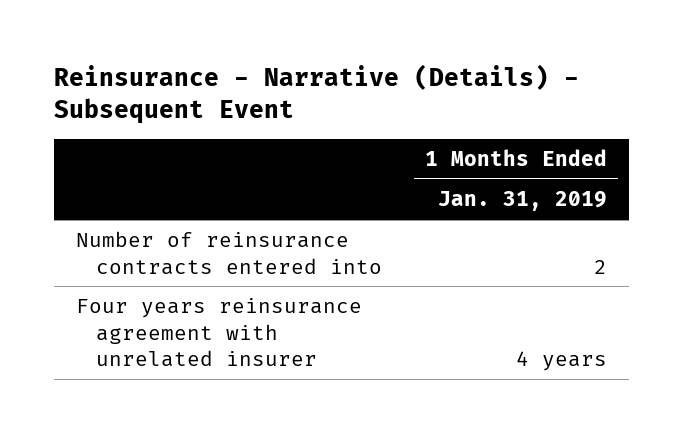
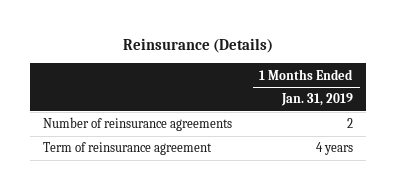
[53,64,579,125] Reinsurance - Narrative (Details) - Subsequent Event -> [123,38,274,54] Reinsurance (Details)
[75,231,382,275] Number of reinsurance contracts entered into -> [43,117,233,132] Number of reinsurance agreements
[75,298,362,367] Four years reinsurance agreement with unrelated insurer -> [43,142,213,156] Term of reinsurance agreement

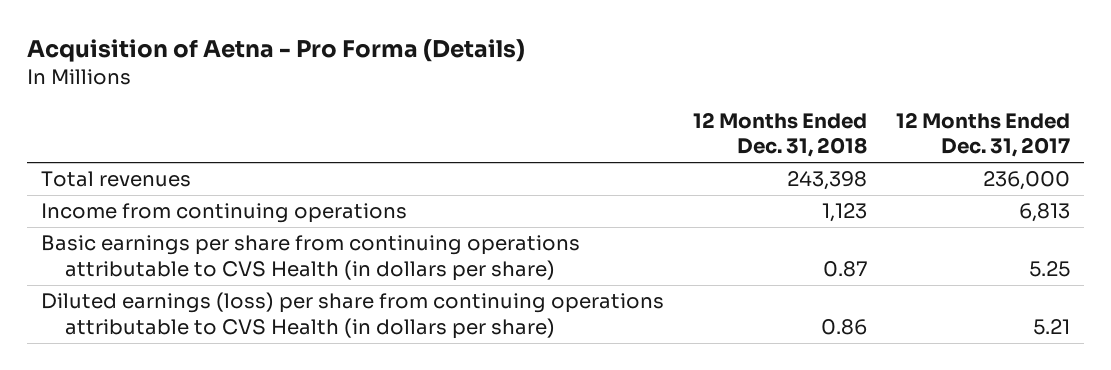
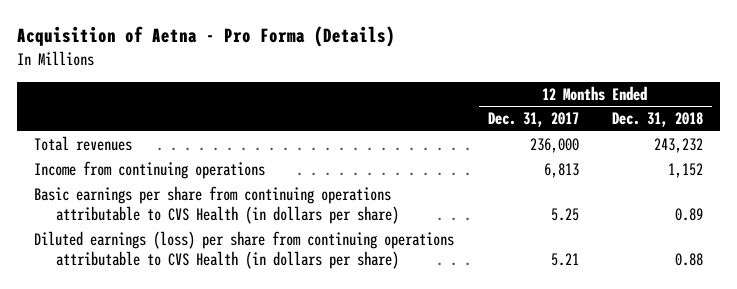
[786,171,867,191] 243,398 -> [654,138,704,154] 243,232
[821,203,867,223] 1,123 -> [668,163,704,179] 1,152
[822,261,867,278] 0.87 -> [675,208,704,222] 0.89
[820,319,867,336] 0.86 -> [675,253,704,267] 0.88

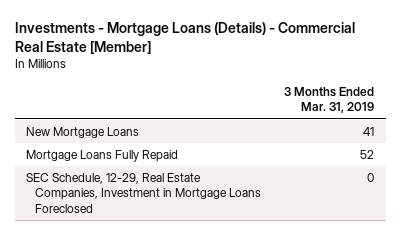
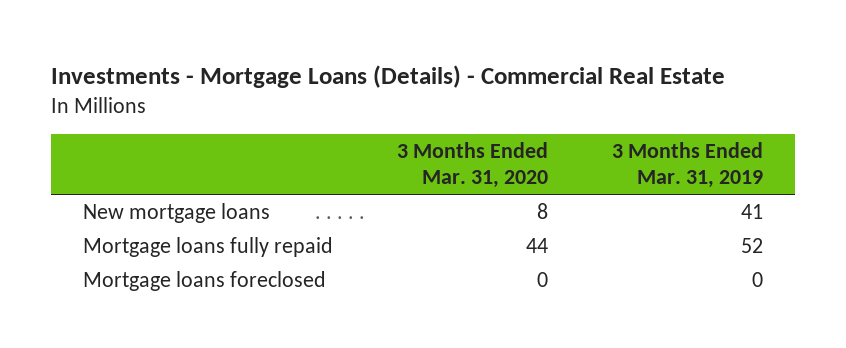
[14,22,355,55] Investments - Mortgage Loans (Details) - Commercial Real Estate [Member] -> [50,65,725,89] Investments - Mortgage Loans (Details) - Commercial Real Estate
none -> [397,142,549,189] 3 Months Ended Mar. 31, 2020
[26,126,140,138] New Mortgage Loans -> [82,202,270,223] New mortgage loans
[26,149,179,162] Mortgage Loans Fully Repaid -> [82,236,333,257] Mortgage loans fully repaid
[26,172,261,213] SEC Schedule, 12-29, Real Estate Companies, Investment in Mortgage Loans Foreclosed -> [82,270,326,291] Mortgage loans foreclosed

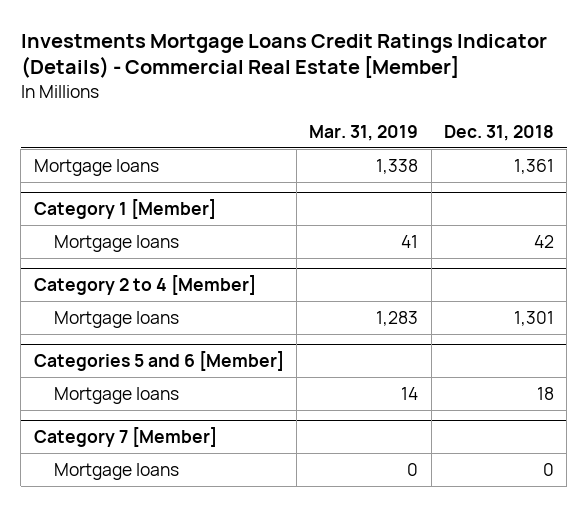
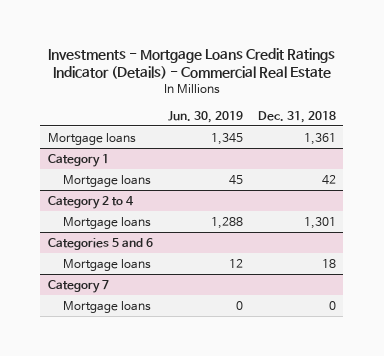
[20,33,547,79] Investments Mortgage Loans Credit Ratings Indicator (Details) - Commercial Real Estate [Member] -> [47,47,335,79] Investments - Mortgage Loans Credit Ratings Indicator (Details) - Commercial Real Estate
[309,124,419,141] Mar. 31, 2019 -> none
none -> [167,110,243,123] Jun. 30, 2019
[33,198,216,219] Category 1 [Member] -> [47,153,109,167] Category 1
[33,274,256,295] Category 2 to 4 [Member] -> [47,195,134,209] Category 2 to 4
[33,350,284,371] Categories 5 and 6 [Member] -> [47,237,153,250] Categories 5 and 6
[33,426,217,447] Category 7 [Member] -> [47,279,109,293] Category 7

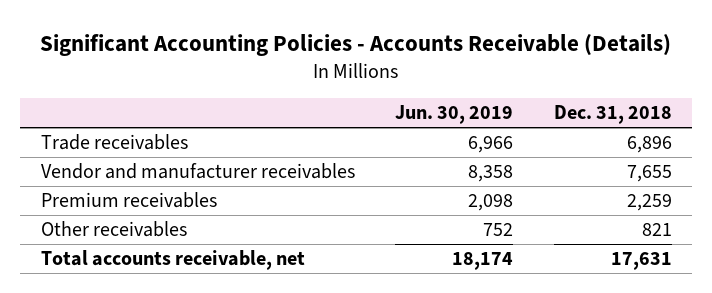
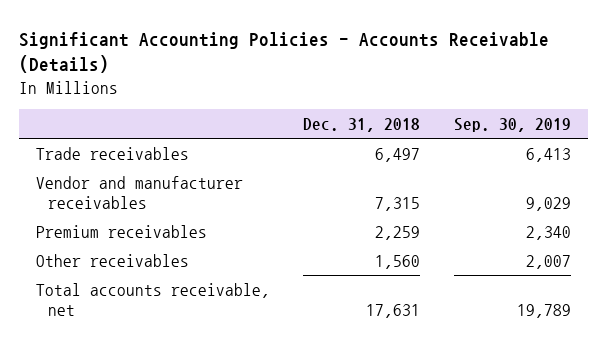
[395,105,514,125] Jun. 30, 2019 -> none
none -> [453,118,571,133] Sep. 30, 2019
[626,136,672,154] 6,896 -> [375,147,421,162] 6,497
[626,165,672,183] 7,655 -> [375,197,421,212] 7,315
[641,223,672,237] 821 -> [375,254,421,269] 1,560

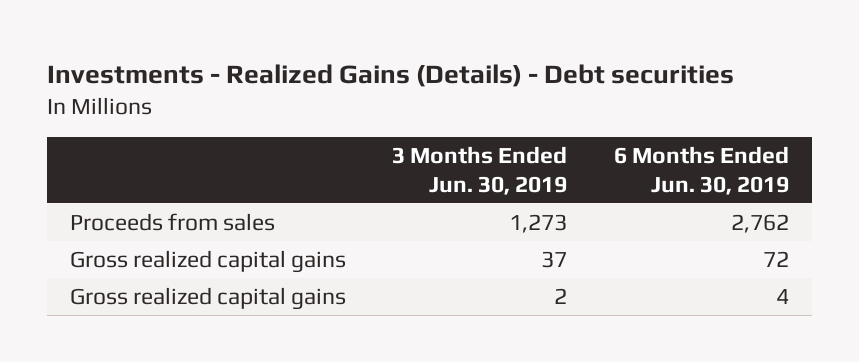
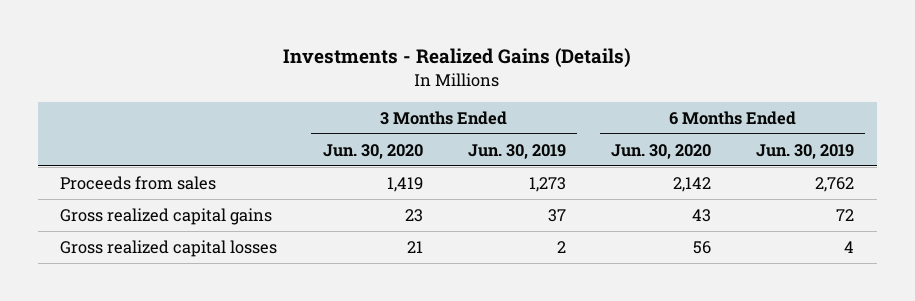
[47,64,735,88] Investments - Realized Gains (Details) - Debt securities -> [283,48,632,69] Investments - Realized Gains (Details)
none -> [322,143,423,159] Jun. 30, 2020
none -> [611,143,712,159] Jun. 30, 2020
[70,287,347,311] Gross realized capital gains -> [60,239,278,257] Gross realized capital losses

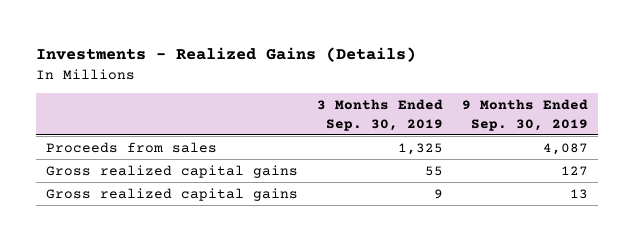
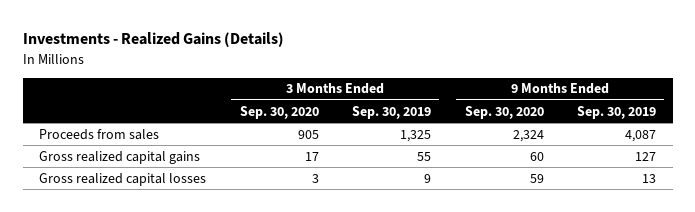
none -> [239,105,319,119] Sep. 30, 2020
none -> [464,105,544,119] Sep. 30, 2020
[45,187,298,201] Gross realized capital gains -> [39,172,207,186] Gross realized capital losses

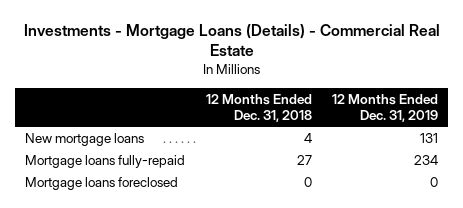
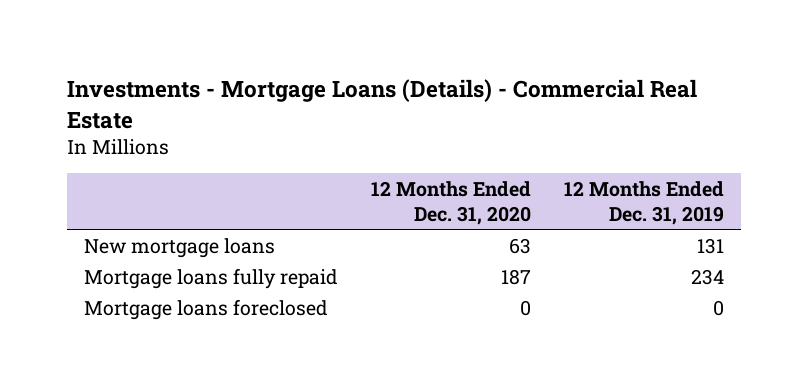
[205,93,312,122] 12 Months Ended Dec. 31, 2018 -> none
none -> [371,180,532,225] 12 Months Ended Dec. 31, 2020
[25,154,186,168] Mortgage loans fully-repaid -> [83,267,338,289] Mortgage loans fully repaid

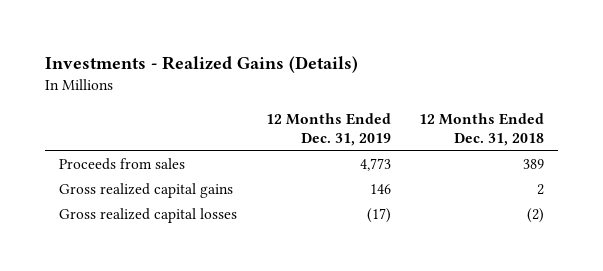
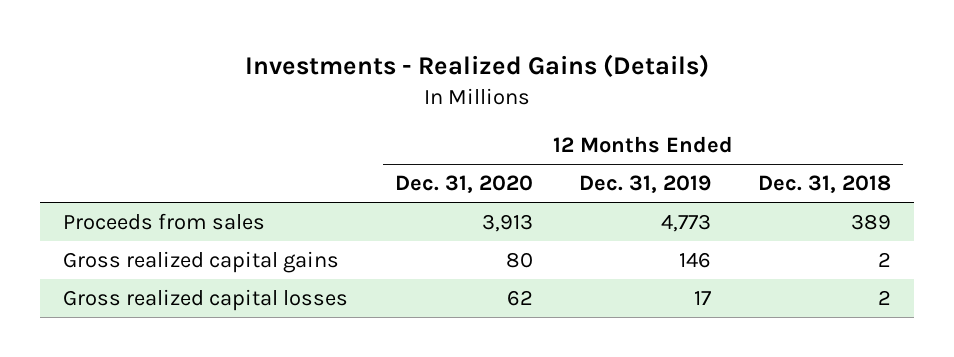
none -> [394,175,533,194] Dec. 31, 2020
[366,207,391,223] (17) -> [694,291,712,306] 17
[527,207,545,223] (2) -> [878,290,892,306] 2

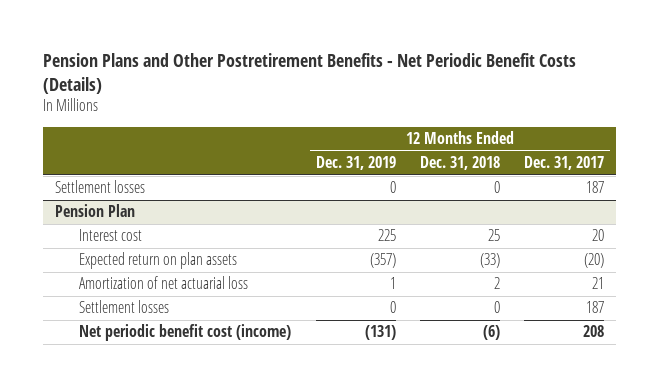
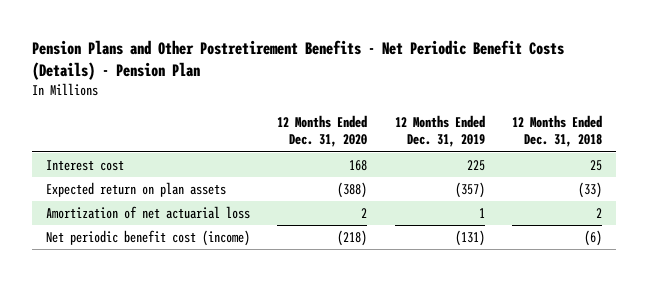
[42,52,576,94] Pension Plans and Other Postretirement Benefits - Net Periodic Benefit Costs (Details) -> [32,40,565,81] Pension Plans and Other Postretirement Benefits - Net Periodic Benefit Costs (Details) - Pension Plan
[524,156,605,171] Dec. 31, 2017 -> none
none -> [277,114,368,148] 12 Months Ended Dec. 31, 2020
[55,180,146,194] Settlement losses -> none
[55,204,136,218] Pension Plan -> none
[79,300,170,314] Settlement losses -> none

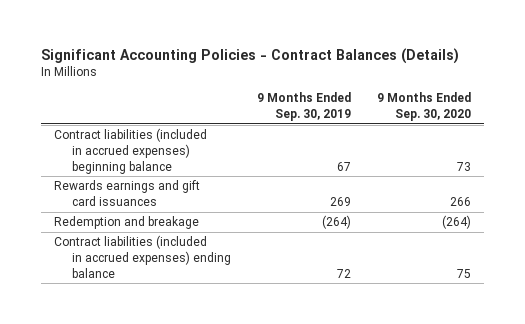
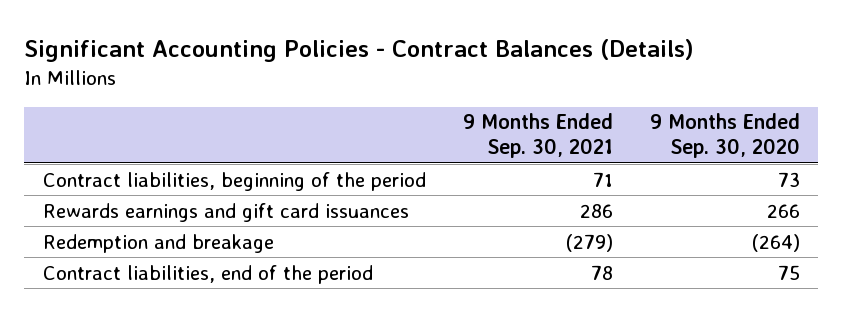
[257,92,352,121] 9 Months Ended Sep. 30, 2019 -> none
none -> [462,113,613,159] 9 Months Ended Sep. 30, 2021
[53,128,207,174] Contract liabilities (included in accrued expenses) beginning balance -> [42,171,426,191] Contract liabilities, beginning of the period
[53,235,232,278] Contract liabilities (included in accrued expenses) ending balance -> [42,264,373,284] Contract liabilities, end of the period

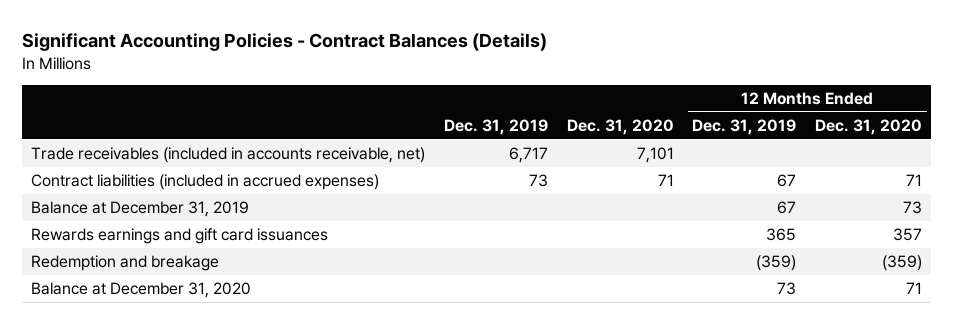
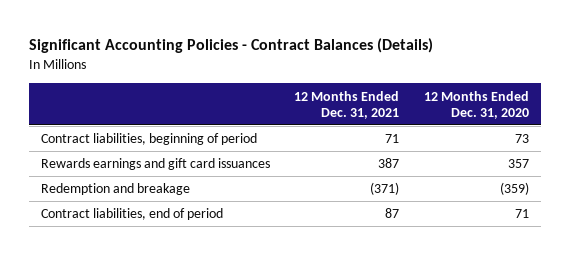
[444,118,549,135] Dec. 31, 2019 -> none
[566,118,674,135] Dec. 31, 2020 -> none
[692,118,797,135] Dec. 31, 2019 -> none
none -> [294,90,400,119] 12 Months Ended Dec. 31, 2021
[31,147,426,164] Trade receivables (included in accounts receivable, net) -> none
[31,201,250,218] Balance at December 31, 2019 -> none
[31,174,380,191] Contract liabilities (included in accrued expenses) -> [40,133,257,146] Contract liabilities, beginning of period
[906,174,923,187] 71 -> [514,134,529,144] 73
[31,282,252,299] Balance at December 31, 2020 -> [40,208,223,221] Contract liabilities, end of period

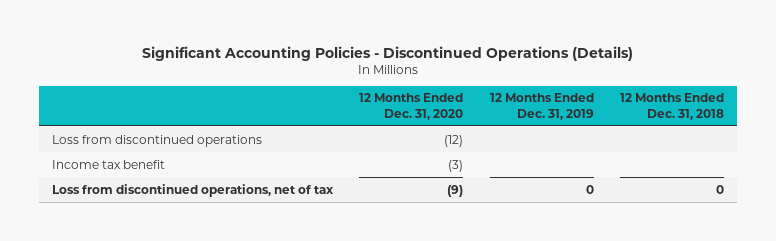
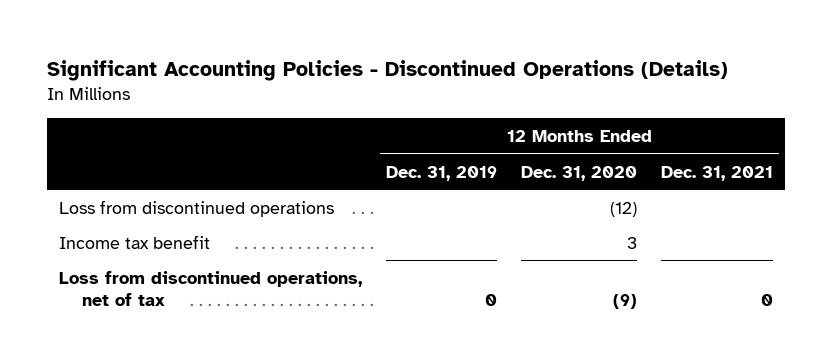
[619,93,724,120] 12 Months Ended Dec. 31, 2018 -> none
none -> [661,165,774,181] Dec. 31, 2021
[448,159,464,172] (3) -> [627,236,638,249] 3

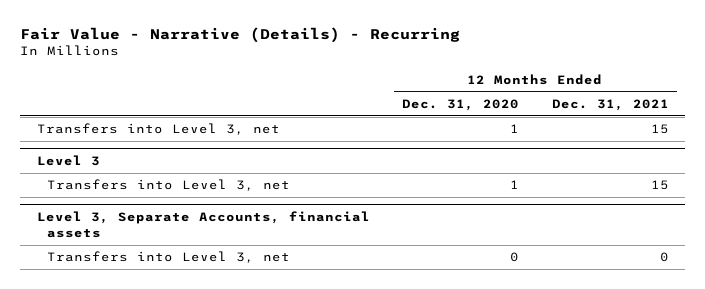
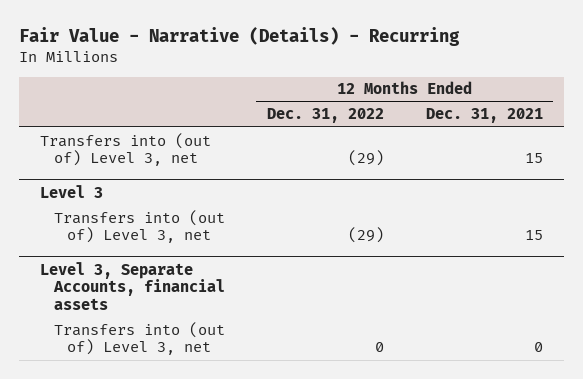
[402,98,520,111] Dec. 31, 2020 -> none
none -> [266,108,384,124] Dec. 31, 2022
[36,123,280,136] Transfers into Level 3, net -> [39,132,211,167] Transfers into (out of) Level 3, net
[47,179,291,192] Transfers into Level 3, net -> [53,209,225,244] Transfers into (out of) Level 3, net
[47,251,291,264] Transfers into Level 3, net -> [53,321,225,356] Transfers into (out of) Level 3, net

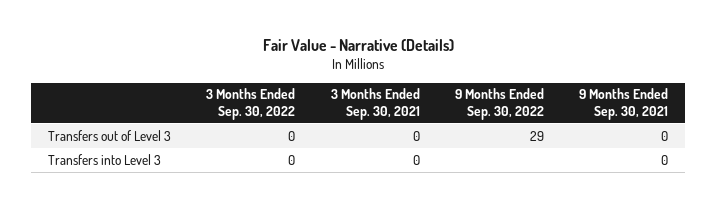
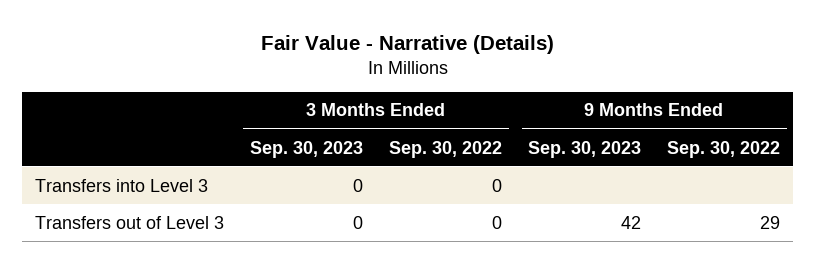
[330,88,420,120] 3 Months Ended Sep. 30, 2021 -> none
[578,88,668,120] 9 Months Ended Sep. 30, 2021 -> none
none -> [249,140,363,158] Sep. 30, 2023
none -> [528,140,642,158] Sep. 30, 2023
[48,129,172,141] Transfers out of Level 3 -> [34,215,224,229] Transfers out of Level 3

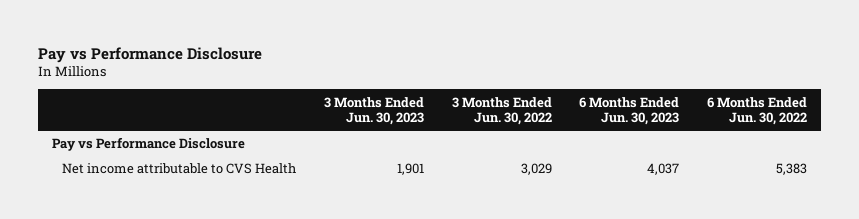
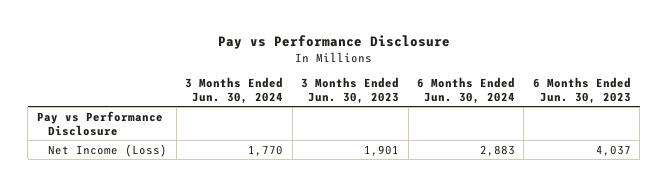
[451,96,552,126] 3 Months Ended Jun. 30, 2022 -> none
[706,96,807,126] 6 Months Ended Jun. 30, 2022 -> none
none -> [185,76,284,104] 3 Months Ended Jun. 30, 2024
none -> [416,76,515,104] 6 Months Ended Jun. 30, 2024
[62,163,297,175] Net income attributable to CVS Health -> [48,143,168,157] Net Income (Loss)

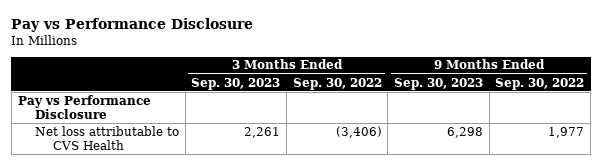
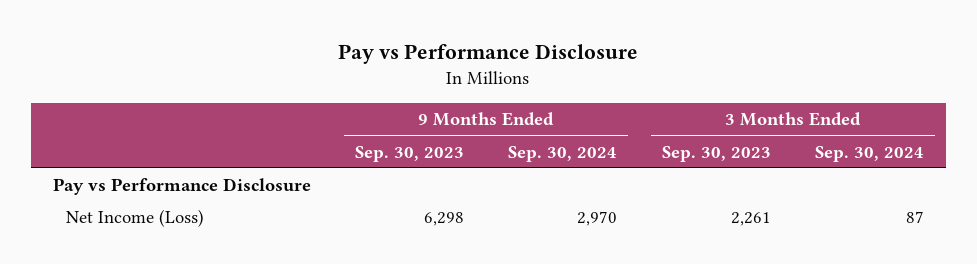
[292,77,382,90] Sep. 30, 2022 -> none
[495,77,585,90] Sep. 30, 2022 -> none
none -> [508,145,618,162] Sep. 30, 2024
none -> [814,145,924,162] Sep. 30, 2024
[35,125,180,151] Net loss attributable to CVS Health -> [65,209,204,228] Net Income (Loss)

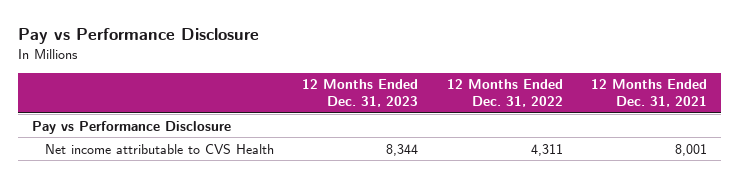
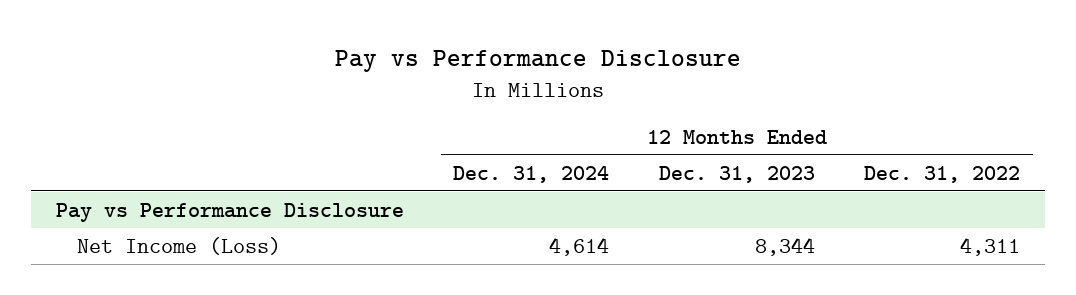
[591,79,708,108] 12 Months Ended Dec. 31, 2021 -> none
none -> [453,165,610,183] Dec. 31, 2024
[44,143,274,154] Net income attributable to CVS Health -> [77,236,282,255] Net Income (Loss)

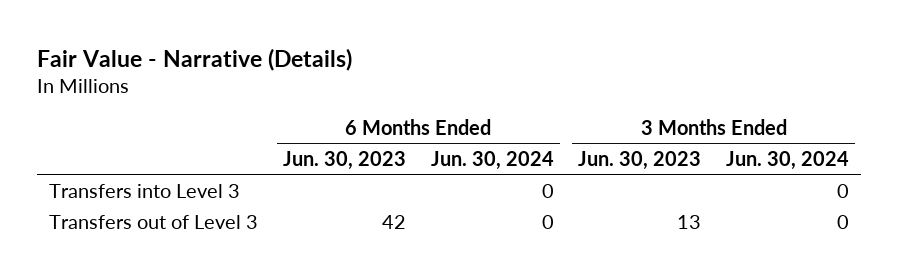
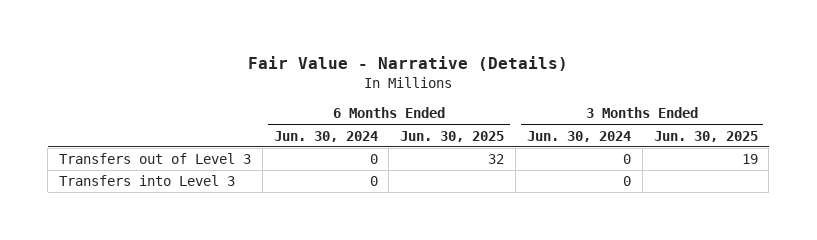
[282,151,406,171] Jun. 30, 2023 -> none
[578,151,702,171] Jun. 30, 2023 -> none
none -> [400,130,505,142] Jun. 30, 2025
none -> [653,130,758,142] Jun. 30, 2025
[49,184,241,199] Transfers into Level 3 -> [58,175,235,187] Transfers into Level 3

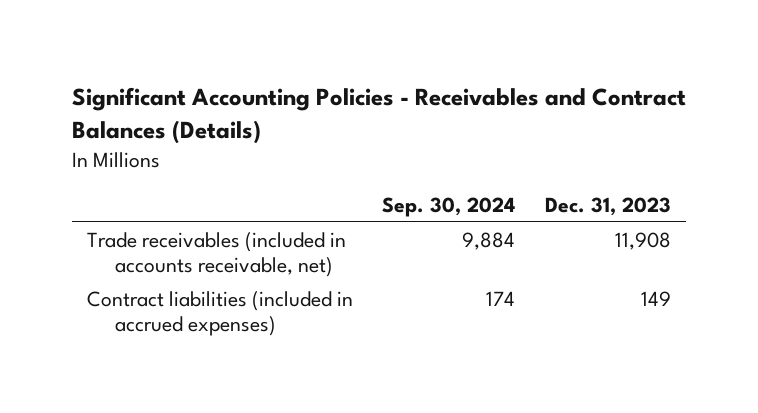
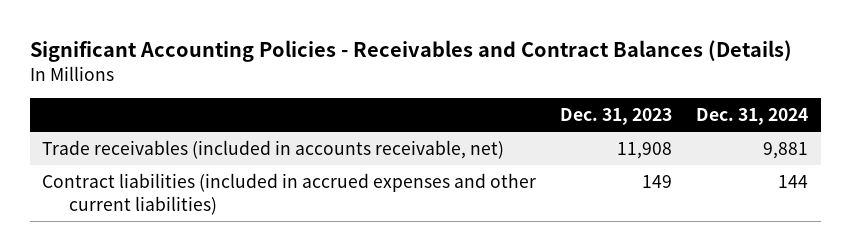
[382,196,516,217] Sep. 30, 2024 -> none
none -> [696,108,809,126] Dec. 31, 2024
[86,290,353,337] Contract liabilities (included in accrued expenses) -> [42,172,537,215] Contract liabilities (included in accrued expenses and other current liabilities)

